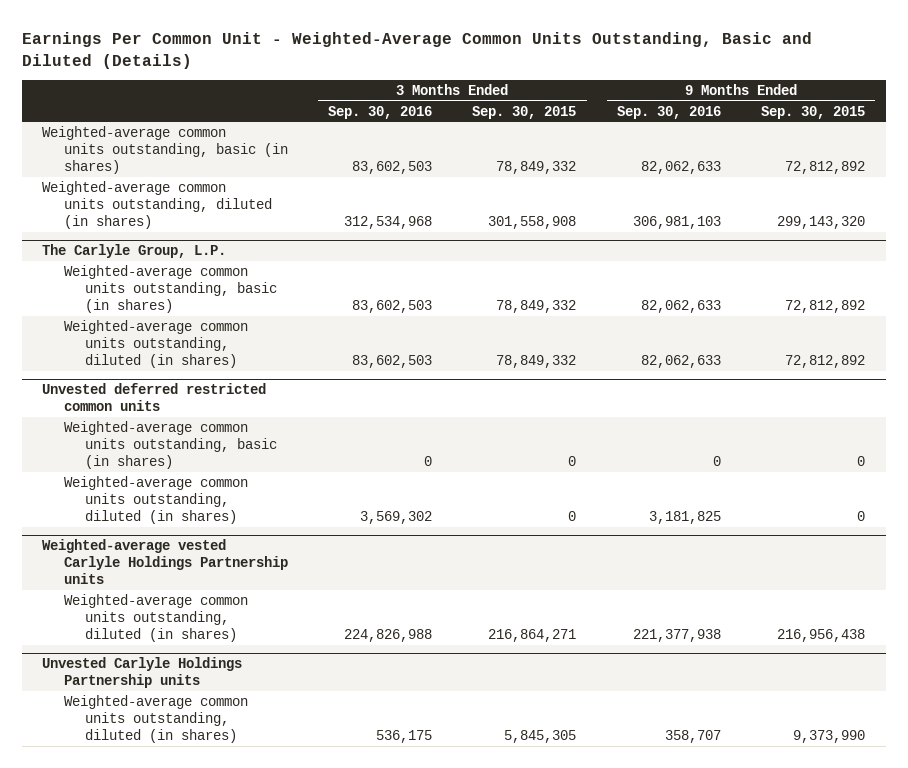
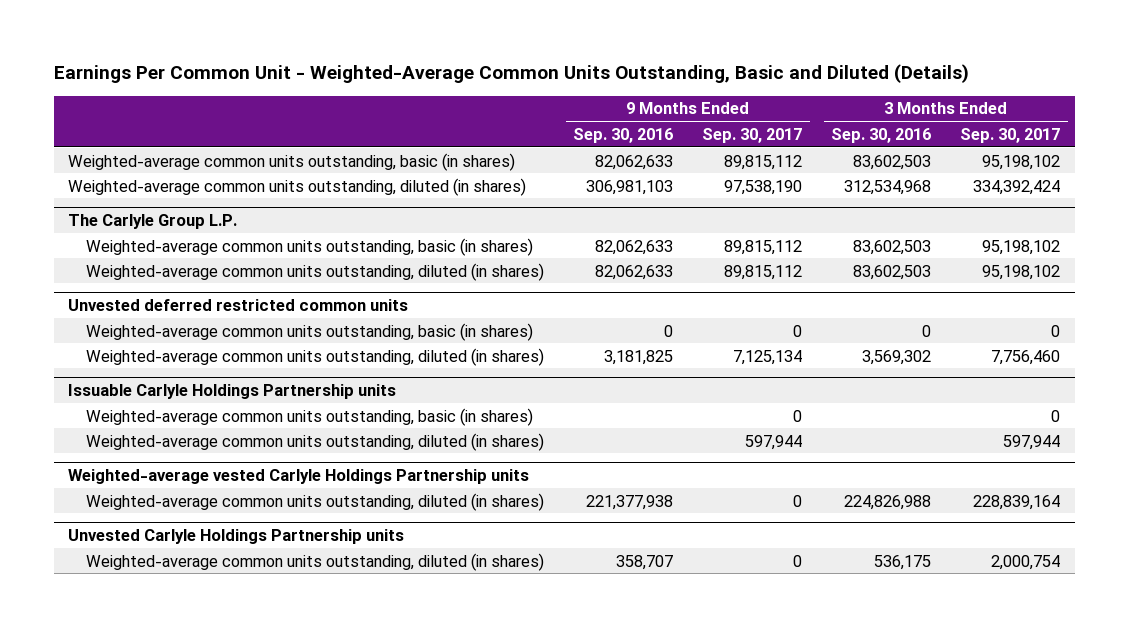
[472,105,577,119] Sep. 30, 2015 -> none
[761,105,866,119] Sep. 30, 2015 -> none
none -> [702,127,803,143] Sep. 30, 2017
none -> [960,127,1061,143] Sep. 30, 2017
[42,244,227,259] The Carlyle Group, L.P. -> [68,214,238,230] The Carlyle Group L.P.
none -> [68,384,397,400] Issuable Carlyle Holdings Partnership units
none -> [86,407,534,426] Weighted-average common units outstanding, basic (in shares)
none -> [86,432,545,451] Weighted-average common units outstanding, diluted (in shares)

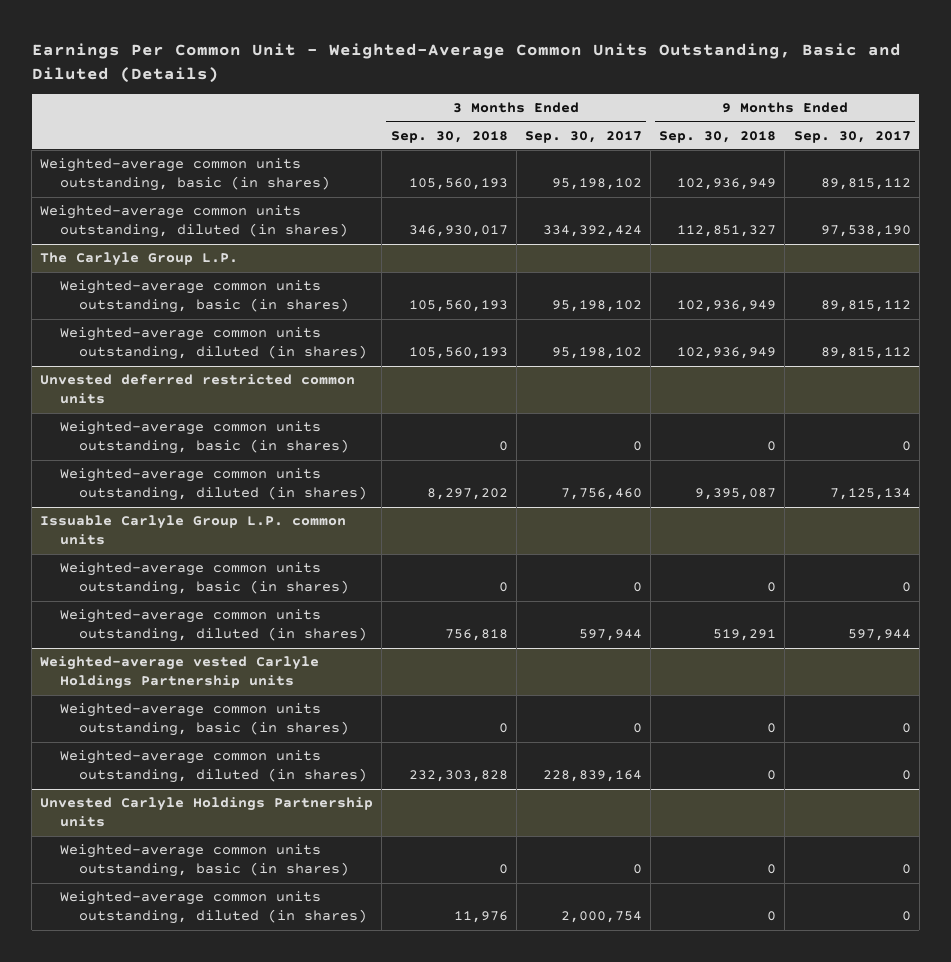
[573,127,674,143] Sep. 30, 2016 -> none
[831,127,932,143] Sep. 30, 2016 -> none
none -> [390,130,508,143] Sep. 30, 2018
none -> [659,130,777,143] Sep. 30, 2018
[68,384,397,400] Issuable Carlyle Holdings Partnership units -> none
none -> [40,515,347,546] Issuable Carlyle Group L.P. common units
none -> [59,703,349,737] Weighted-average common units outstanding, basic (in shares)
none -> [59,844,349,878] Weighted-average common units outstanding, basic (in shares)

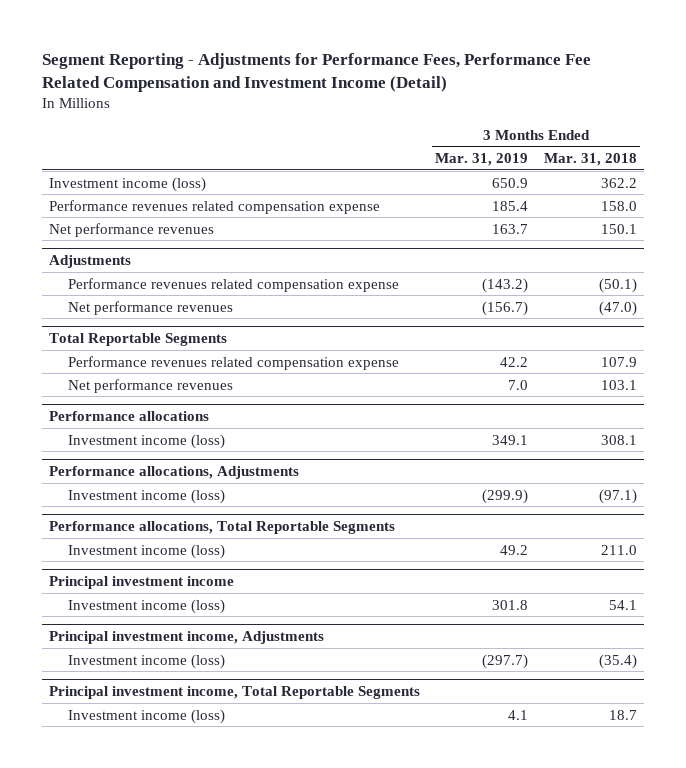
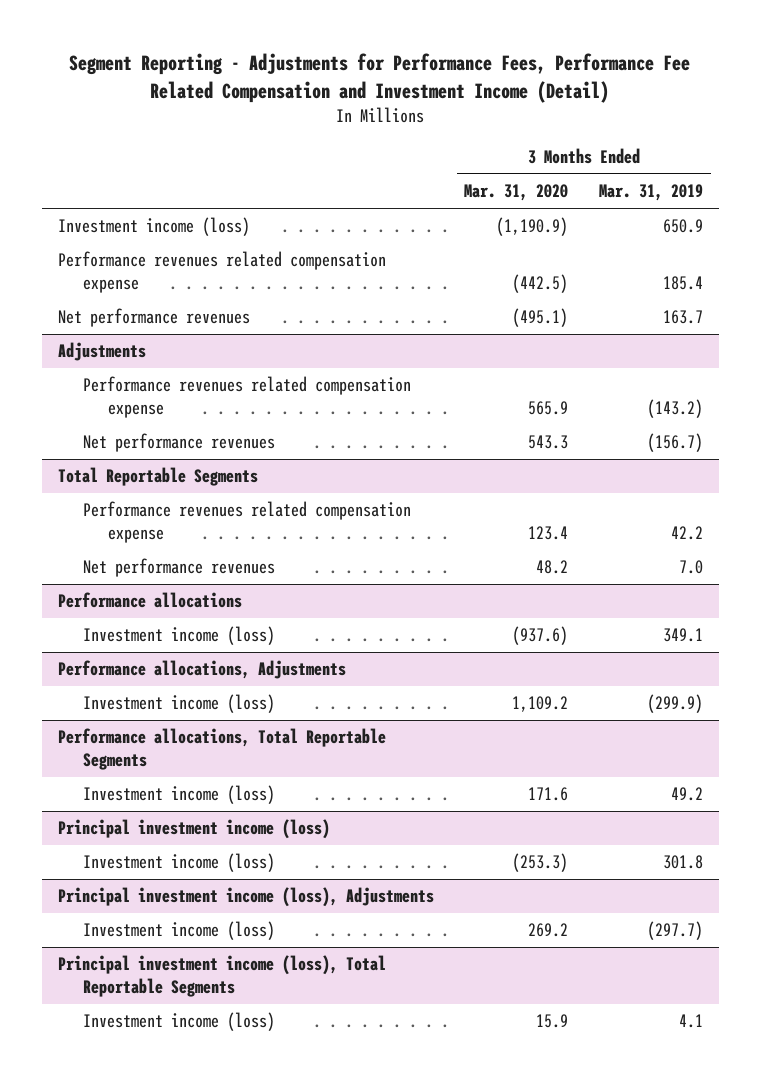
[543,152,637,166] Mar. 31, 2018 -> none
none -> [464,184,569,202] Mar. 31, 2020
[49,576,235,590] Principal investment income -> [57,819,330,840] Principal investment income (loss)
[49,631,325,645] Principal investment income, Adjustments -> [57,887,434,908] Principal investment income (loss), Adjustments
[49,686,421,700] Principal investment income, Total Reportable Segments -> [57,955,386,998] Principal investment income (loss), Total Reportable Segments

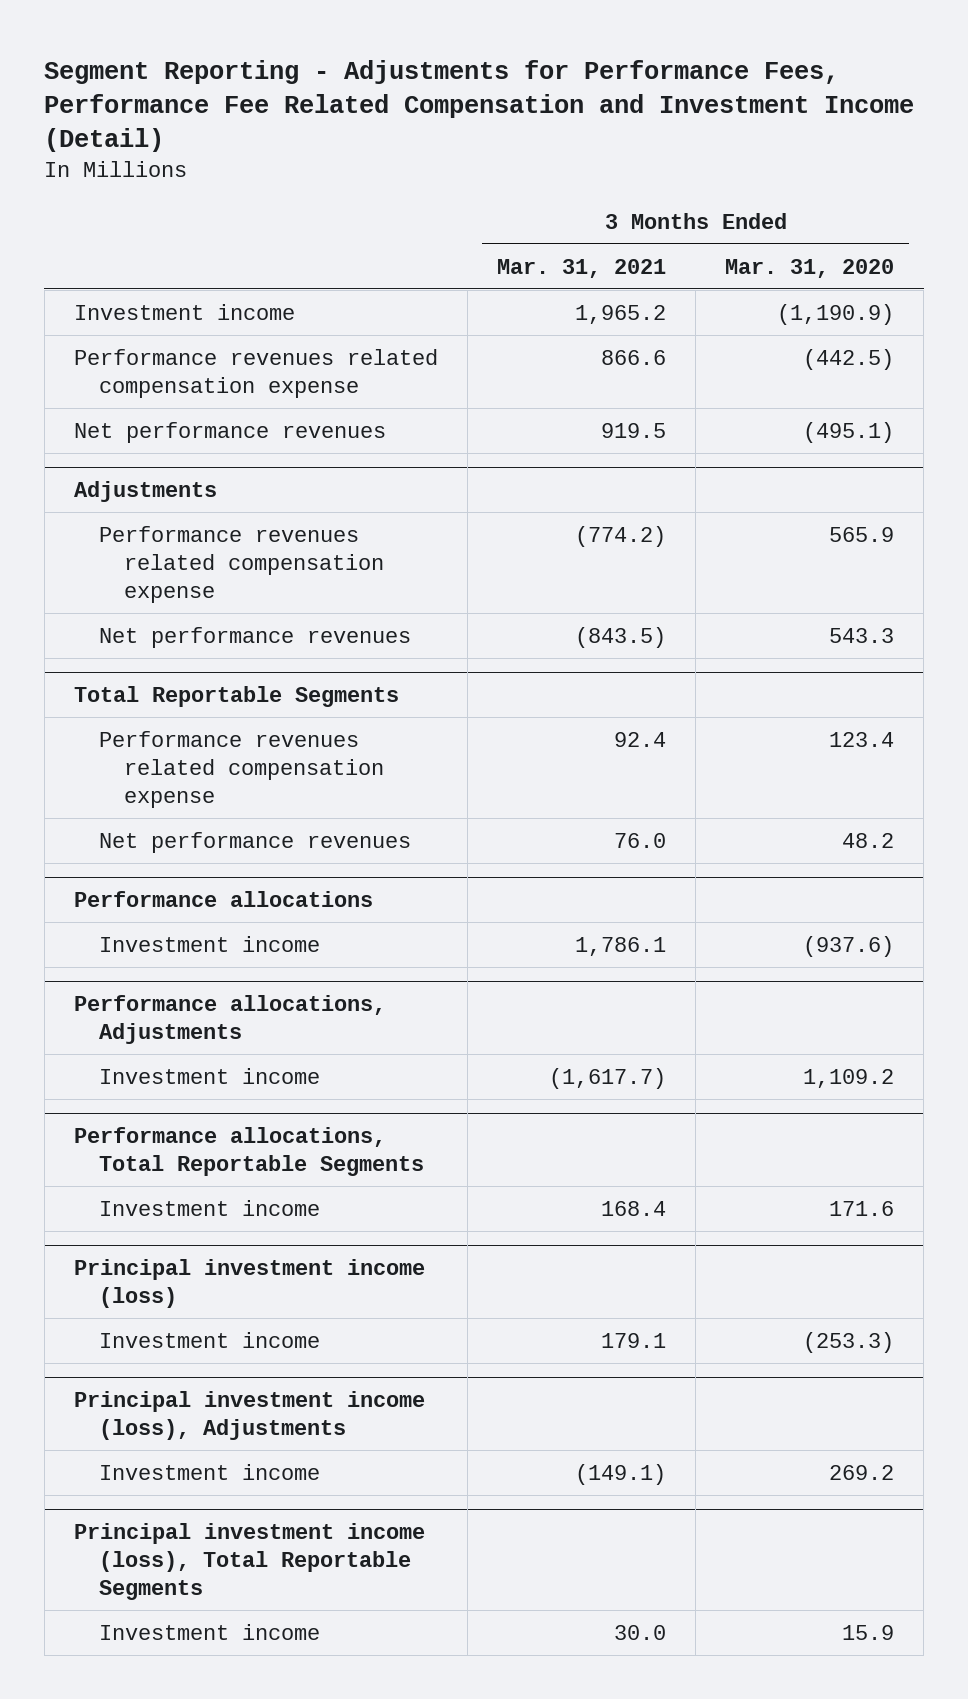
[599,184,704,202] Mar. 31, 2019 -> none
none -> [497,258,667,278] Mar. 31, 2021
[57,217,250,237] Investment income (loss) -> [74,303,296,320] Investment income
[82,626,275,646] Investment income (loss) -> [98,935,320,952] Investment income
[82,694,275,714] Investment income (loss) -> [98,1067,320,1084] Investment income
[82,785,275,805] Investment income (loss) -> [98,1199,320,1216] Investment income
[82,853,275,873] Investment income (loss) -> [98,1331,320,1348] Investment income
[82,921,275,941] Investment income (loss) -> [98,1463,320,1480] Investment income
[82,1012,275,1032] Investment income (loss) -> [98,1623,320,1640] Investment income

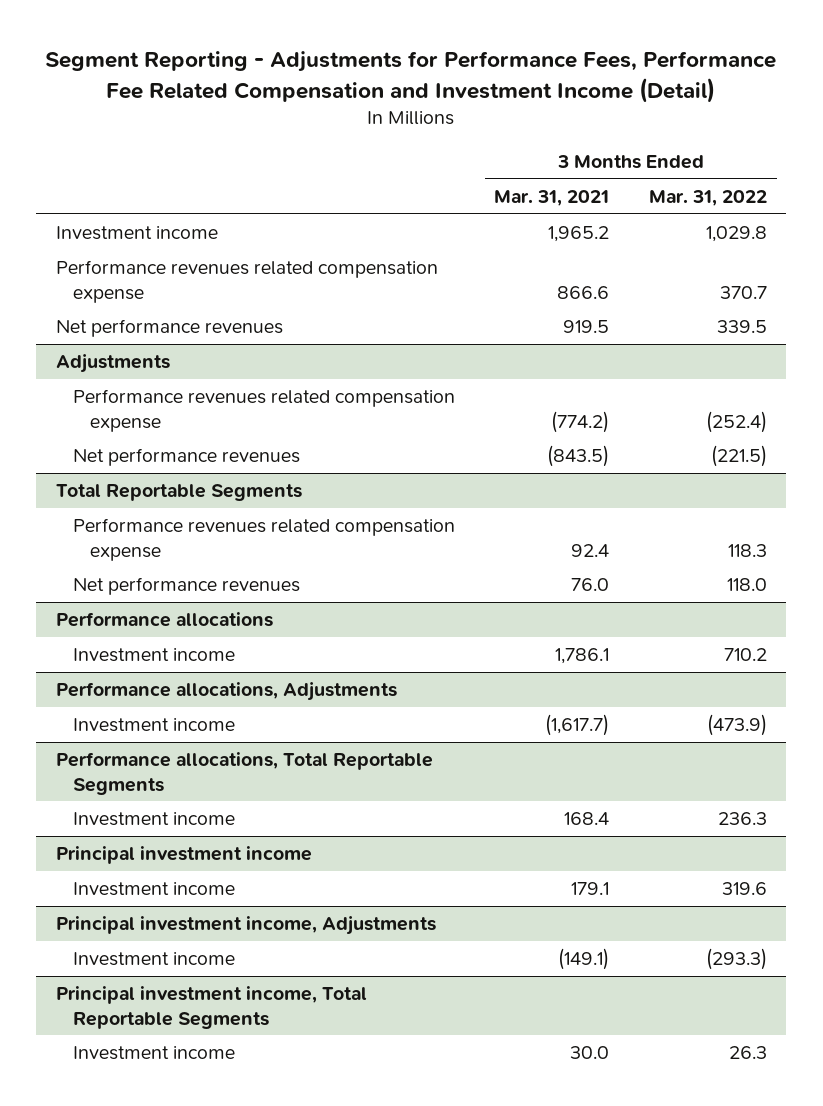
[725,258,895,278] Mar. 31, 2020 -> none
none -> [648,189,767,206] Mar. 31, 2022
[74,1258,426,1308] Principal investment income (loss) -> [55,846,312,865] Principal investment income
[74,1390,426,1440] Principal investment income (loss), Adjustments -> [55,916,436,936] Principal investment income, Adjustments
[74,1522,426,1600] Principal investment income (loss), Total Reportable Segments -> [55,986,367,1029] Principal investment income, Total Reportable Segments

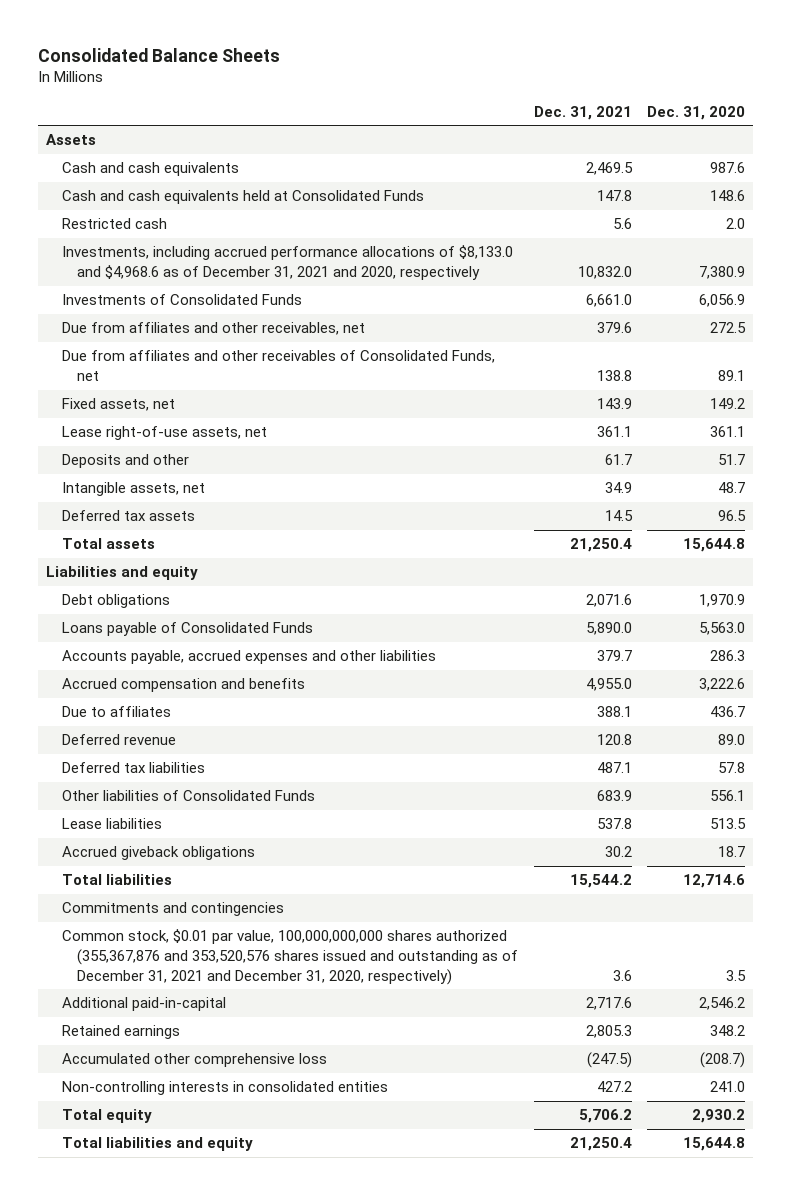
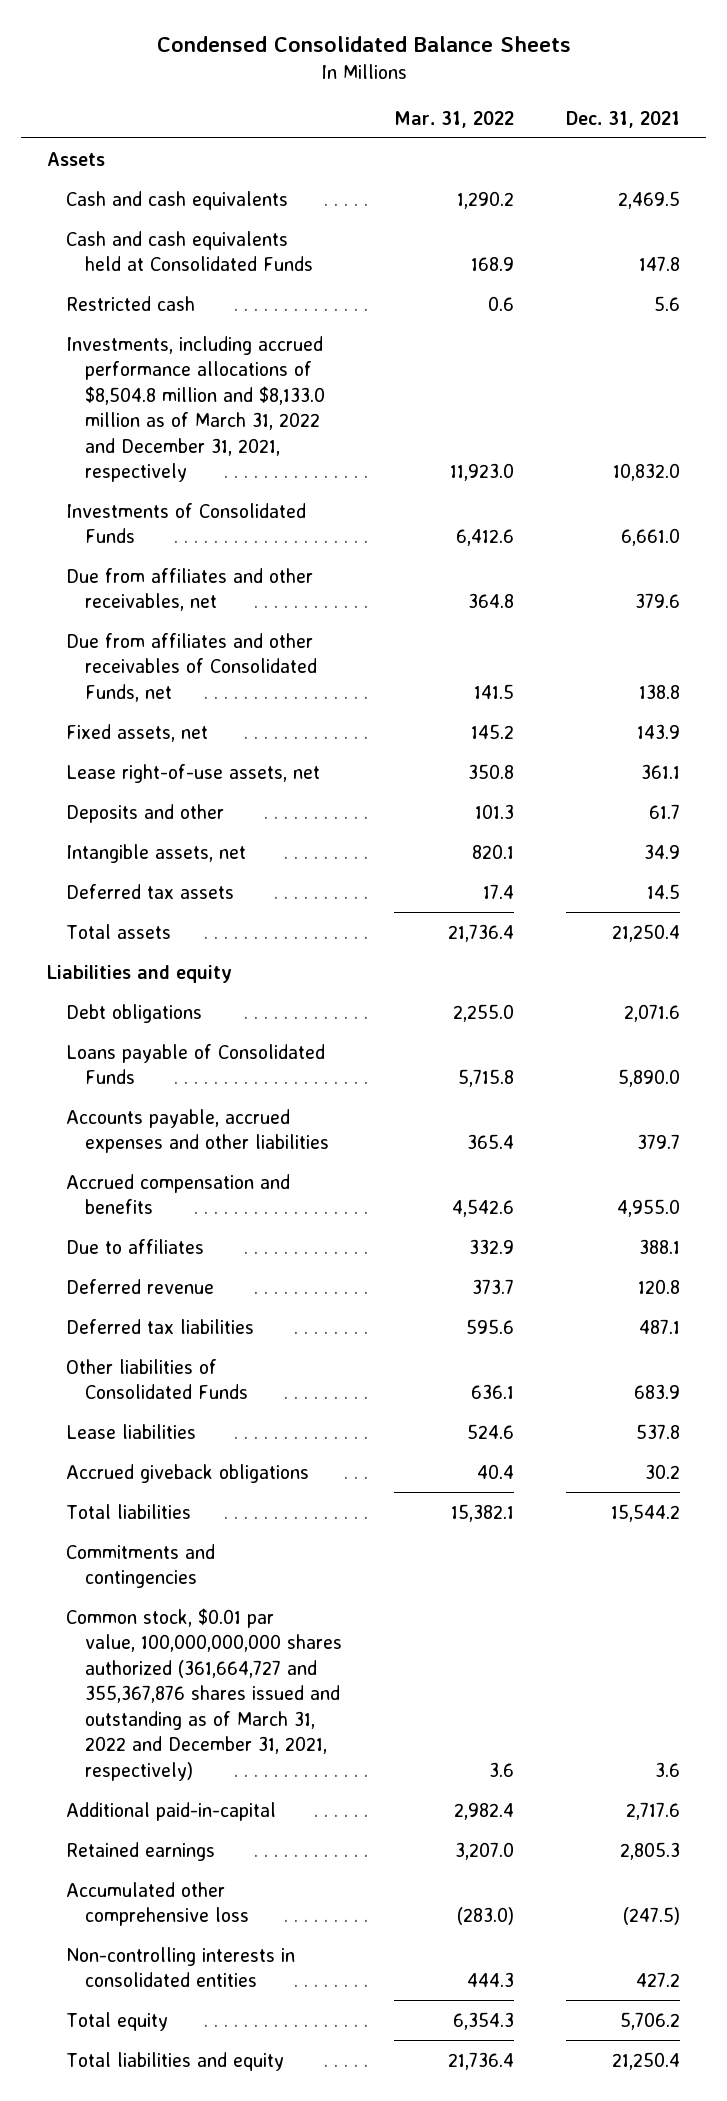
[38,47,281,62] Consolidated Balance Sheets -> [156,35,571,52] Condensed Consolidated Balance Sheets
[647,105,746,120] Dec. 31, 2020 -> none
none -> [394,110,515,128] Mar. 31, 2022
[61,245,513,280] Investments, including accrued performance allocations of $8,133.0 and $4,968.6 as of December 31, 2021 and 2020, respectively -> [66,335,326,483] Investments, including accrued performance allocations of $8,504.8 million and $8,133.0 million as of March 31, 2022 and December 31, 2021, respectively
[61,929,519,985] Common stock, $0.01 par value, 100,000,000,000 shares authorized (355,367,876 and 353,520,576 shares issued and outstanding as of December 31, 2021 and December 31, 2020, respectively) -> [66,1607,343,1781] Common stock, $0.01 par value, 100,000,000,000 shares authorized (361,664,727 and 355,367,876 shares issued and outstanding as of March 31, 2022 and December 31, 2021, respectively)

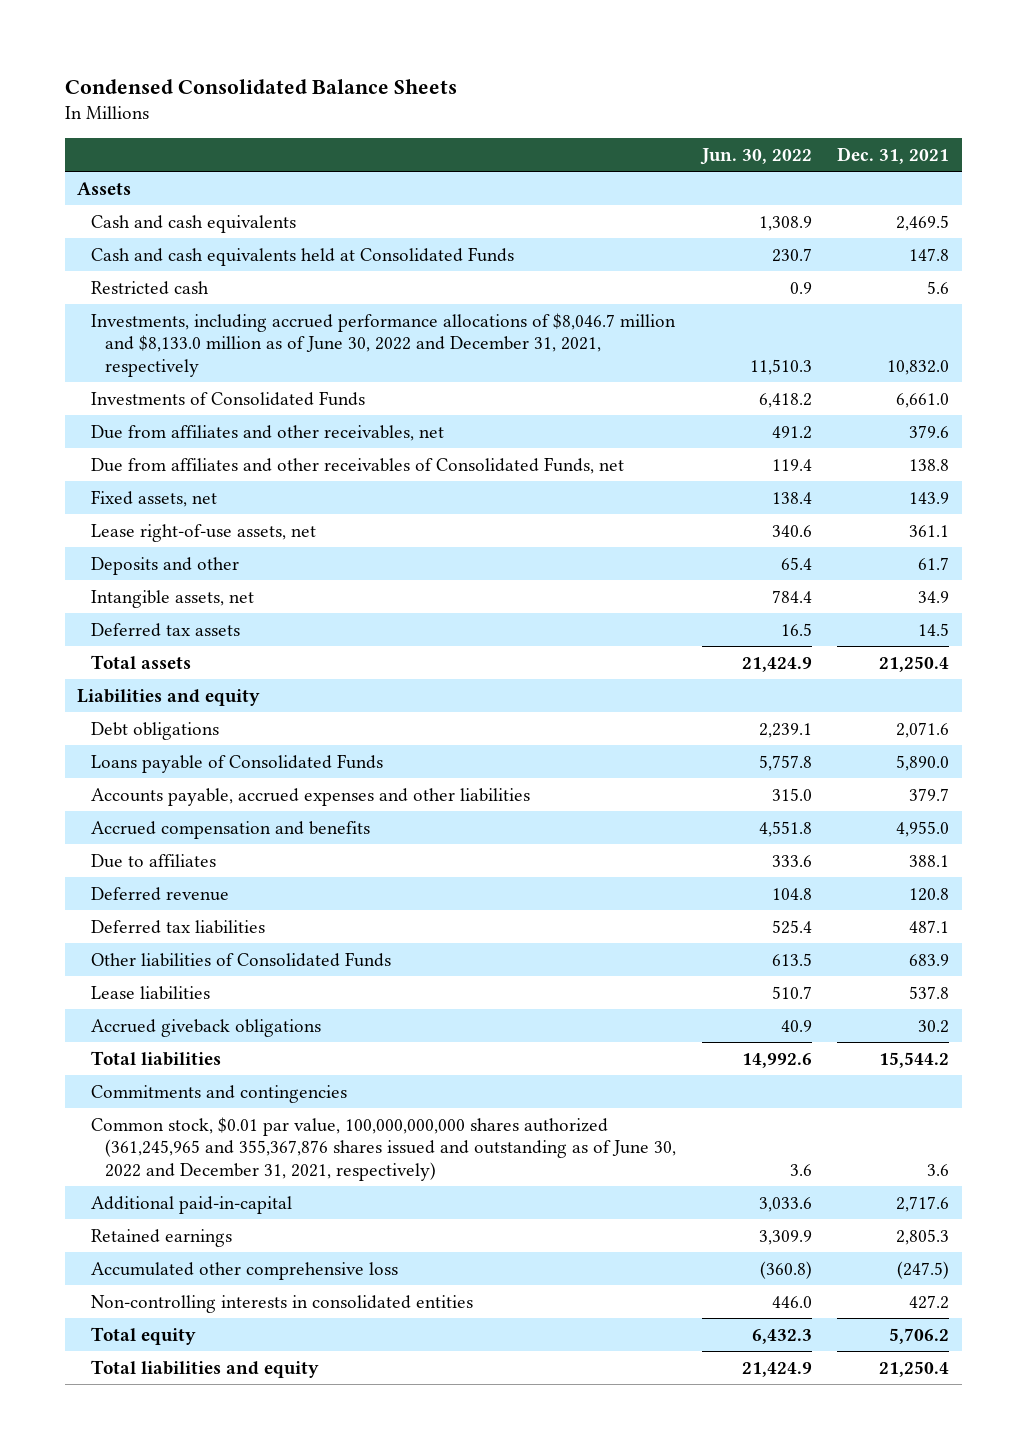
[394,110,515,128] Mar. 31, 2022 -> none
none -> [699,147,812,165] Jun. 30, 2022
[66,335,326,483] Investments, including accrued performance allocations of $8,504.8 million and $8,133.0 million as of March 31, 2022 and December 31, 2021, respectively -> [91,312,677,378] Investments, including accrued performance allocations of $8,046.7 million and $8,133.0 million as of June 30, 2022 and December 31, 2021, respectively
[66,1607,343,1781] Common stock, $0.01 par value, 100,000,000,000 shares authorized (361,664,727 and 355,367,876 shares issued and outstanding as of March 31, 2022 and December 31, 2021, respectively) -> [91,1116,677,1182] Common stock, $0.01 par value, 100,000,000,000 shares authorized (361,245,965 and 355,367,876 shares issued and outstanding as of June 30, 2022 and December 31, 2021, respectively)

